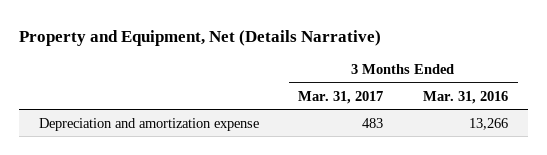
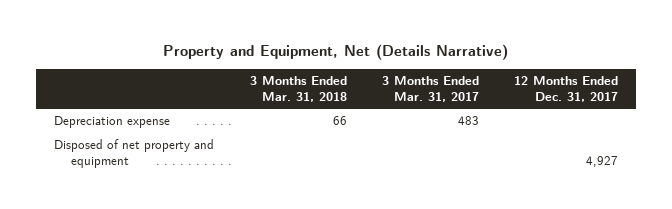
[423,90,509,104] Mar. 31, 2016 -> none
none -> [249,76,347,102] 3 Months Ended Mar. 31, 2018
none -> [514,76,619,102] 12 Months Ended Dec. 31, 2017
[38,117,259,131] Depreciation and amortization expense -> [54,116,171,129] Depreciation expense
none -> [54,139,215,169] Disposed of net property and equipment

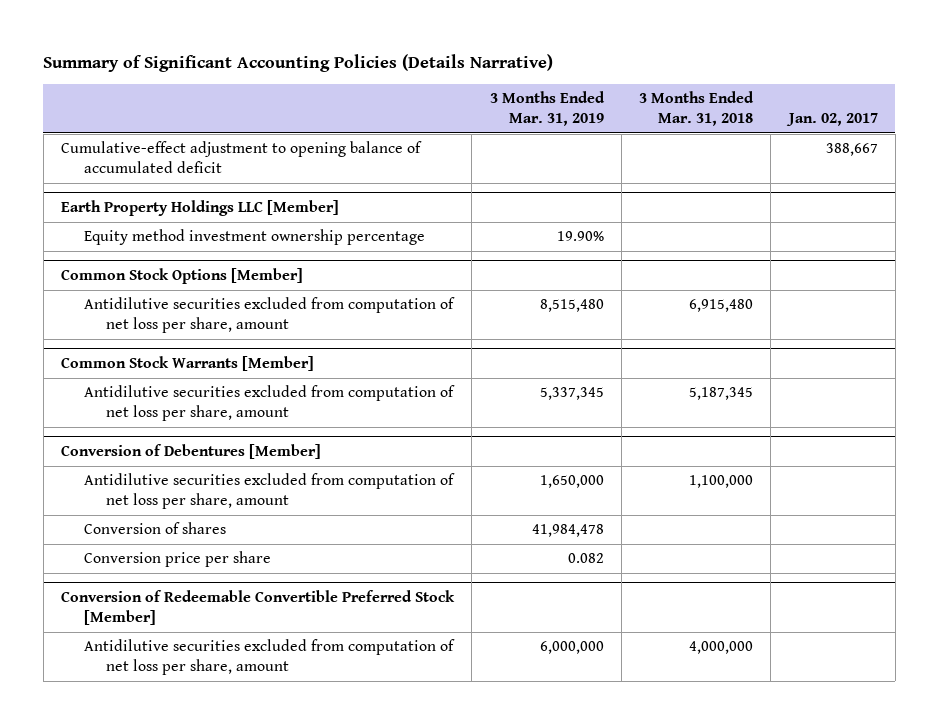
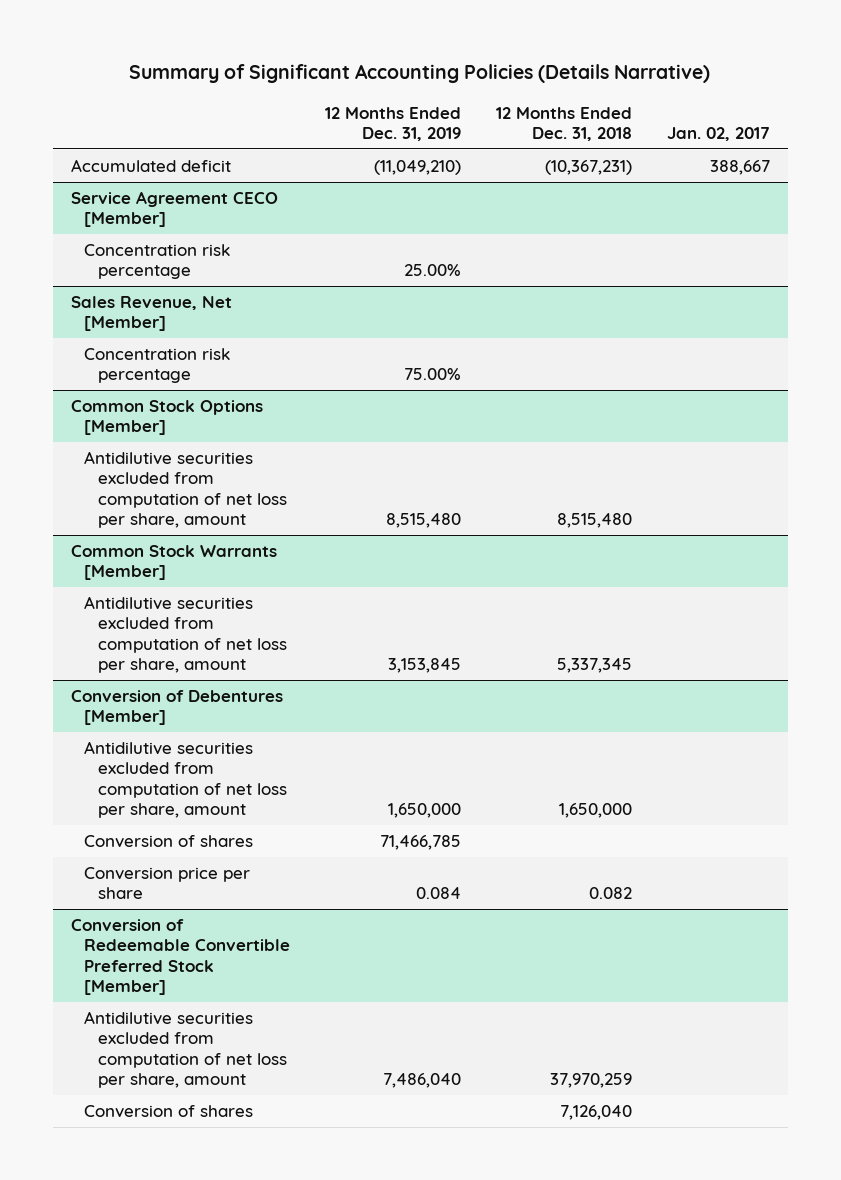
[489,91,605,127] 3 Months Ended Mar. 31, 2019 -> none
[639,91,755,127] 3 Months Ended Mar. 31, 2018 -> none
none -> [325,106,462,141] 12 Months Ended Dec. 31, 2019
none -> [496,106,633,141] 12 Months Ended Dec. 31, 2018
[61,200,340,217] Earth Property Holdings LLC [Member] -> none
[83,229,425,246] Equity method investment ownership percentage -> none
[61,141,423,174] Cumulative-effect adjustment to opening balance of accumulated deficit -> [70,159,231,173] Accumulated deficit
none -> [70,191,278,228] Service Agreement CECO [Member]
none -> [84,244,231,280] Concentration risk percentage
none -> [70,296,232,332] Sales Revenue, Net [Member]
none -> [84,348,231,384] Concentration risk percentage
none -> [84,1105,254,1119] Conversion of shares

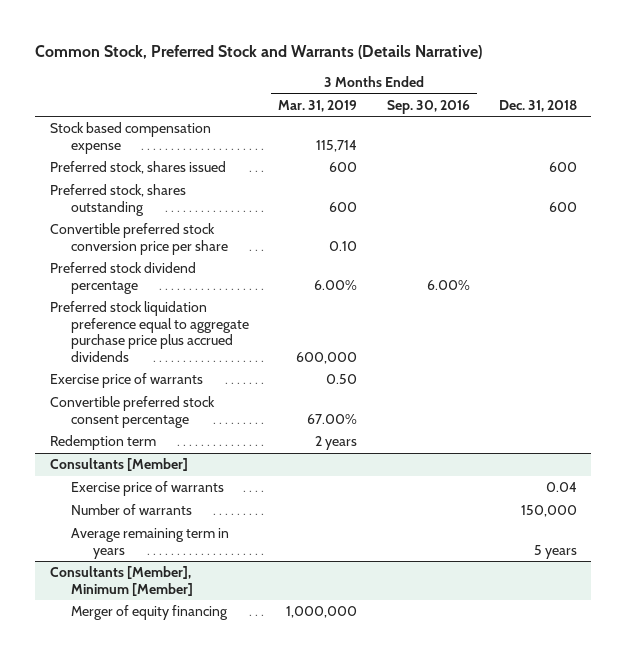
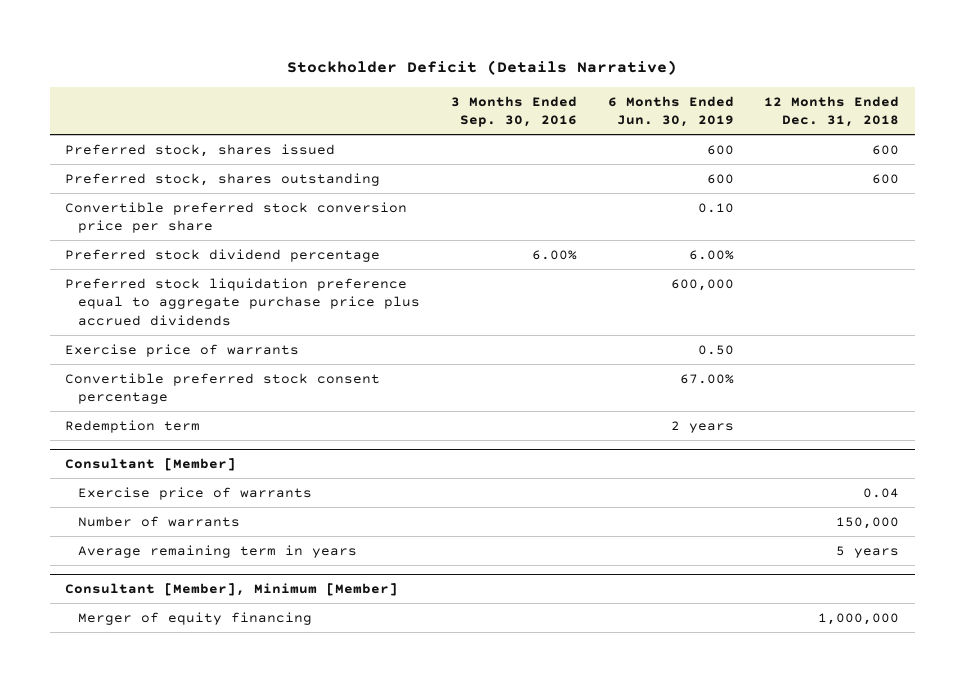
[35,44,483,59] Common Stock, Preferred Stock and Warrants (Details Narrative) -> [287,60,678,76] Stockholder Deficit (Details Narrative)
[278,99,358,112] Mar. 31, 2019 -> none
[498,99,577,112] Dec. 31, 2018 -> none
none -> [607,95,734,128] 6 Months Ended Jun. 30, 2019
none -> [764,95,900,128] 12 Months Ended Dec. 31, 2018
[49,122,211,154] Stock based compensation expense -> none
[49,458,188,472] Consultants [Member] -> [65,457,237,471] Consultant [Member]
[49,566,194,596] Consultants [Member], Minimum [Member] -> [65,582,399,596] Consultant [Member], Minimum [Member]

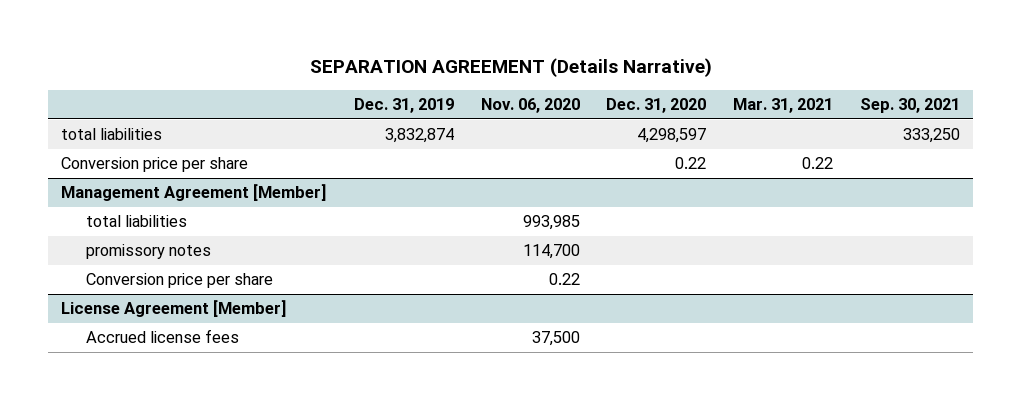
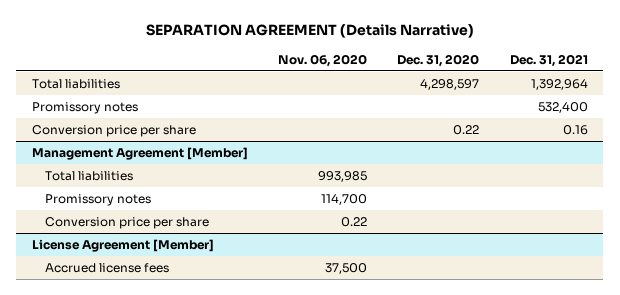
[353,98,454,114] Dec. 31, 2019 -> none
[733,98,834,114] Mar. 31, 2021 -> none
[860,98,961,114] Sep. 30, 2021 -> none
none -> [509,53,588,67] Dec. 31, 2021
[61,128,163,141] total liabilities -> [31,79,120,90] Total liabilities
none -> [31,102,138,115] Promissory notes
[85,215,187,228] total liabilities -> [44,171,133,182] Total liabilities
[85,244,211,260] promissory notes -> [44,194,151,207] Promissory notes

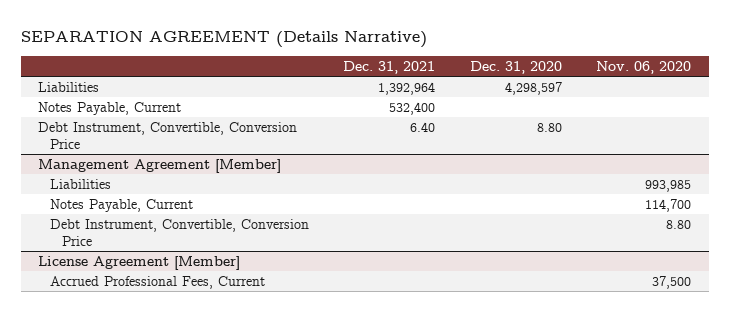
[31,79,120,90] Total liabilities -> [38,81,100,92] Liabilities
[31,102,138,115] Promissory notes -> [38,101,182,115] Notes Payable, Current
[31,125,196,138] Conversion price per share -> [38,121,298,149] Debt Instrument, Convertible, Conversion Price
[453,125,480,136] 0.22 -> [536,122,562,132] 8.80
[562,125,588,136] 0.16 -> [410,121,436,132] 6.40
[44,171,133,182] Total liabilities -> [49,178,111,189] Liabilities
[44,194,151,207] Promissory notes -> [49,198,193,212] Notes Payable, Current
[44,217,209,230] Conversion price per share -> [49,218,309,246] Debt Instrument, Convertible, Conversion Price
[341,217,368,228] 0.22 -> [666,219,692,229] 8.80
[44,263,169,274] Accrued license fees -> [49,275,265,289] Accrued Professional Fees, Current

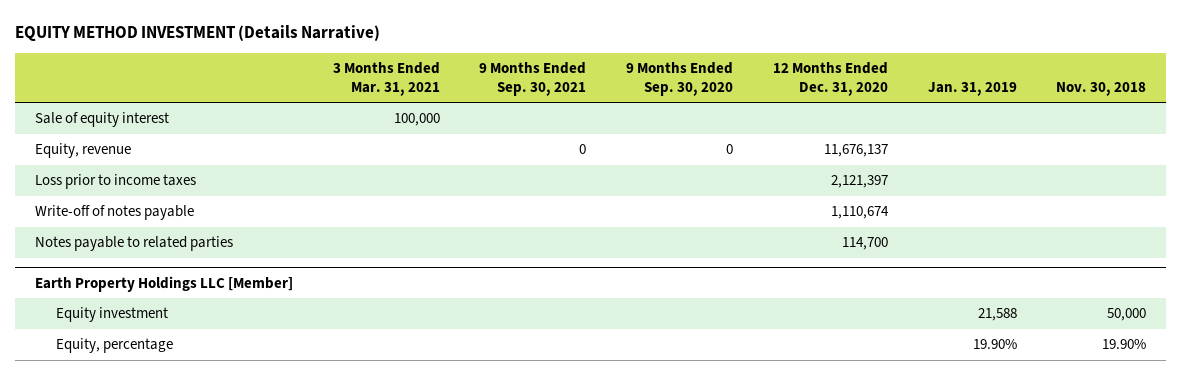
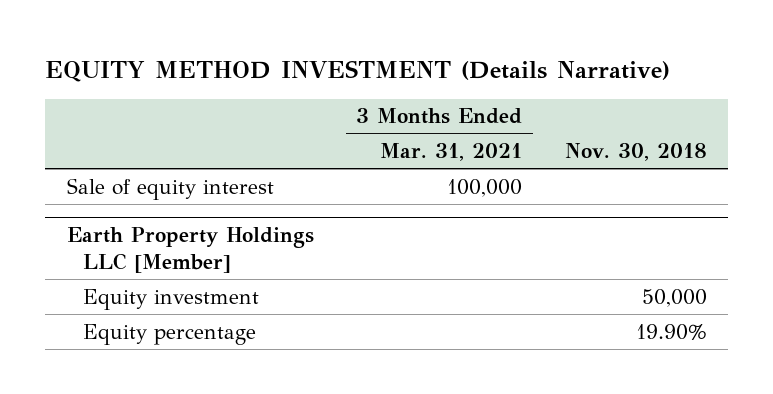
[479,62,587,96] 9 Months Ended Sep. 30, 2021 -> none
[626,62,734,96] 9 Months Ended Sep. 30, 2020 -> none
[772,62,888,96] 12 Months Ended Dec. 31, 2020 -> none
[927,81,1017,96] Jan. 31, 2019 -> none
[34,143,131,159] Equity, revenue -> none
[34,174,196,190] Loss prior to income taxes -> none
[34,205,194,221] Write-off of notes payable -> none
[34,236,233,252] Notes payable to related parties -> none
[56,338,174,354] Equity, percentage -> [83,323,257,345] Equity percentage

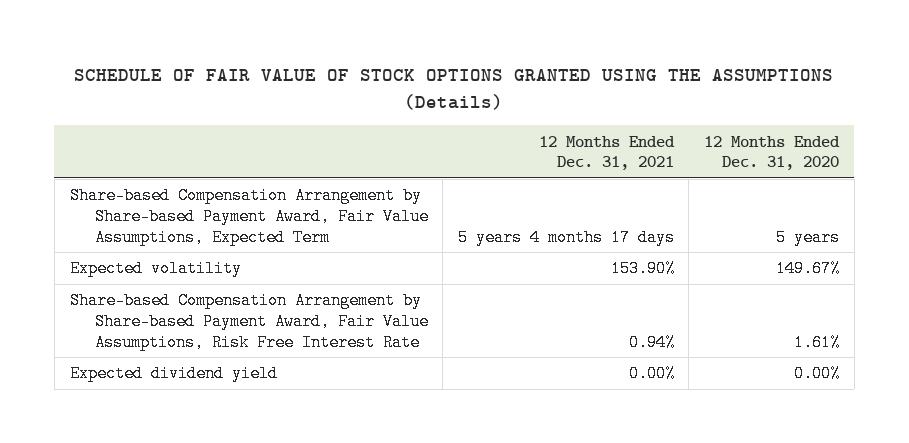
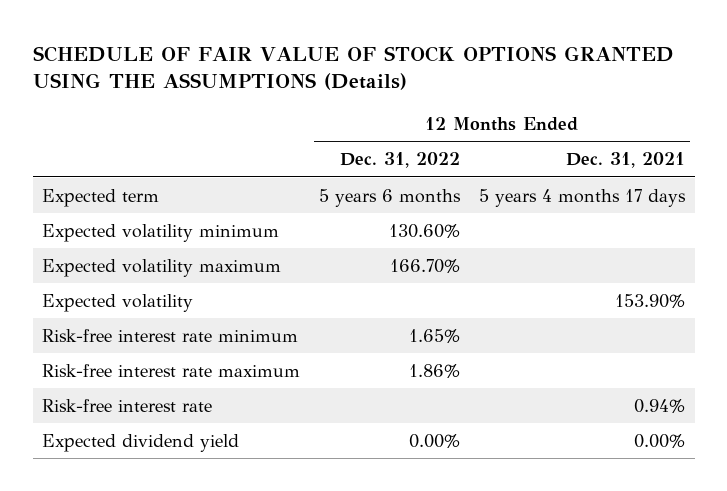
[704,135,841,171] 12 Months Ended Dec. 31, 2020 -> none
none -> [340,152,461,169] Dec. 31, 2022
[69,187,429,246] Share-based Compensation Arrangement by Share-based Payment Award, Fair Value Assumptions, Expected Term -> [42,188,160,207] Expected term
none -> [42,223,280,242] Expected volatility minimum
none -> [42,258,282,277] Expected volatility maximum
none -> [42,328,299,342] Risk-free interest rate minimum
none -> [42,363,301,377] Risk-free interest rate maximum
[69,292,429,351] Share-based Compensation Arrangement by Share-based Payment Award, Fair Value Assumptions, Risk Free Interest Rate -> [42,398,213,412] Risk-free interest rate

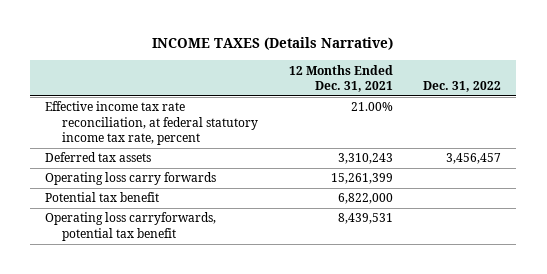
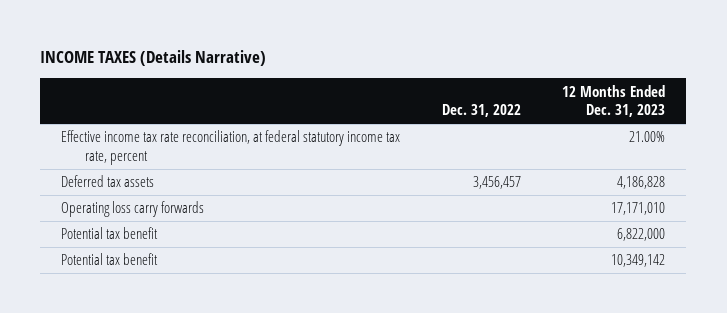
[288,64,393,92] 12 Months Ended Dec. 31, 2021 -> none
none -> [562,84,666,118] 12 Months Ended Dec. 31, 2023
[45,212,217,241] Operating loss carryforwards, potential tax benefit -> [61,253,159,266] Potential tax benefit

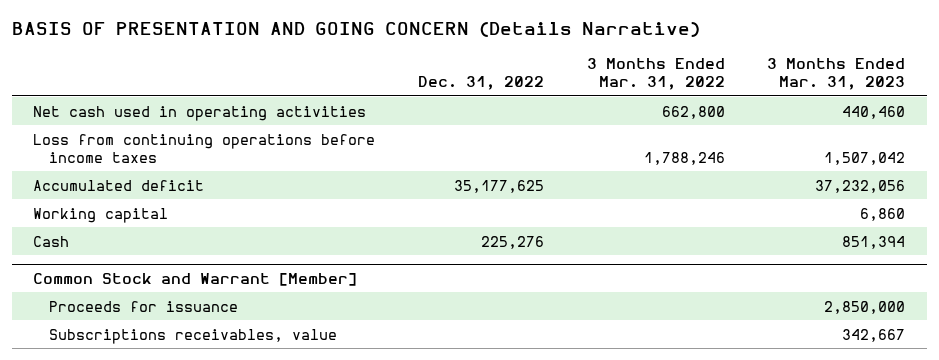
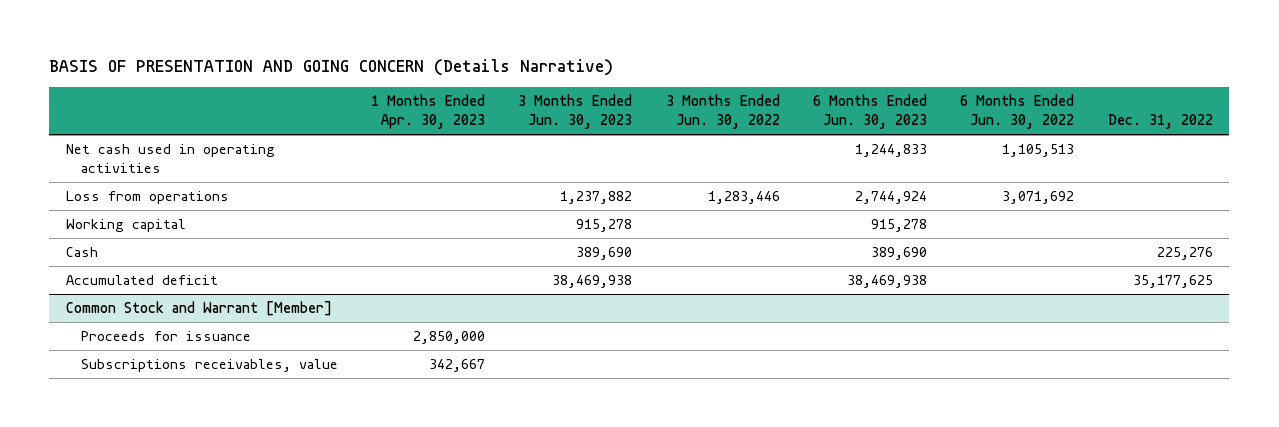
[586,57,725,91] 3 Months Ended Mar. 31, 2022 -> none
[767,57,906,91] 3 Months Ended Mar. 31, 2023 -> none
none -> [370,94,485,130] 1 Months Ended Apr. 30, 2023
none -> [518,94,633,130] 3 Months Ended Jun. 30, 2023
none -> [665,94,780,130] 3 Months Ended Jun. 30, 2022
none -> [812,94,927,130] 6 Months Ended Jun. 30, 2023
none -> [960,94,1075,130] 6 Months Ended Jun. 30, 2022
[33,133,376,164] Loss from continuing operations before income taxes -> [66,191,230,205] Loss from operations
[33,179,205,191] Accumulated deficit -> [66,275,219,286] Accumulated deficit

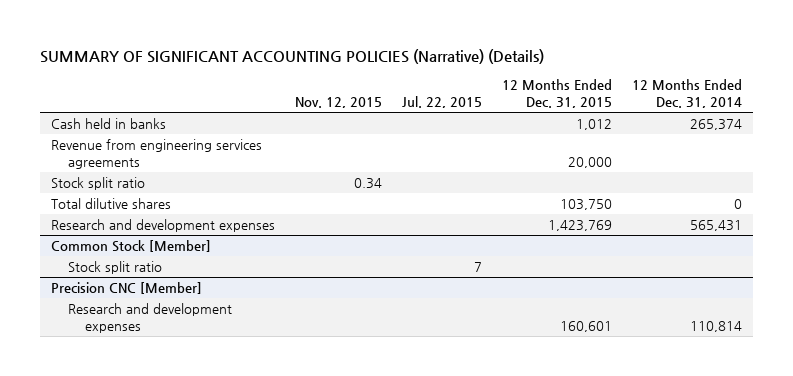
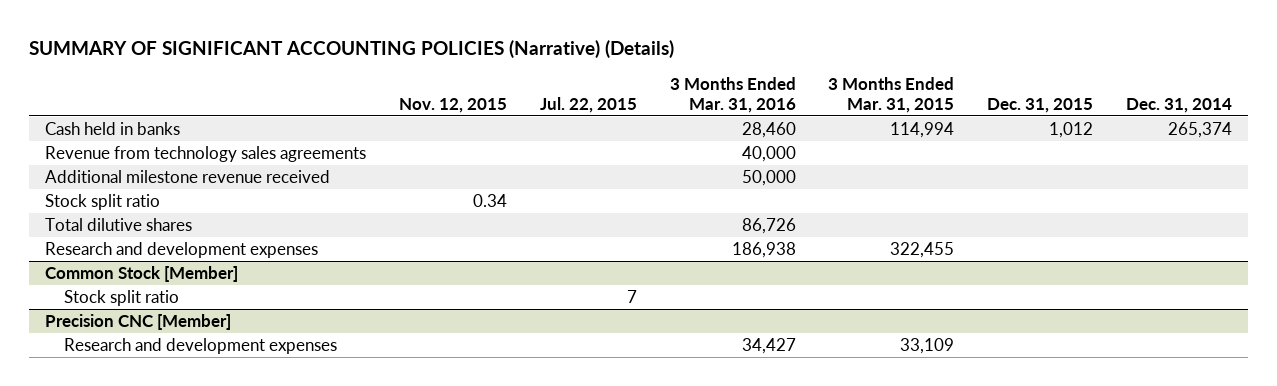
[502,79,613,109] 12 Months Ended Dec. 31, 2015 -> none
[632,79,743,109] 12 Months Ended Dec. 31, 2014 -> none
none -> [669,76,796,113] 3 Months Ended Mar. 31, 2016
none -> [828,76,955,113] 3 Months Ended Mar. 31, 2015
none -> [987,97,1094,113] Dec. 31, 2015
none -> [1125,97,1232,113] Dec. 31, 2014
[50,139,262,170] Revenue from engineering services agreements -> [45,146,367,163] Revenue from technology sales agreements
none -> [45,170,331,184] Additional milestone revenue received

